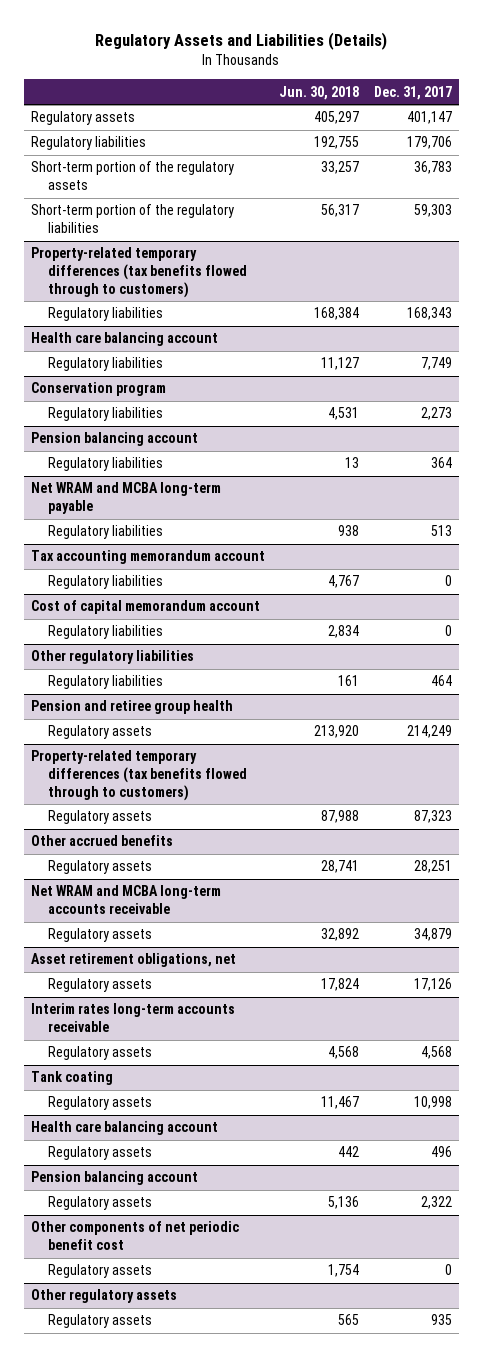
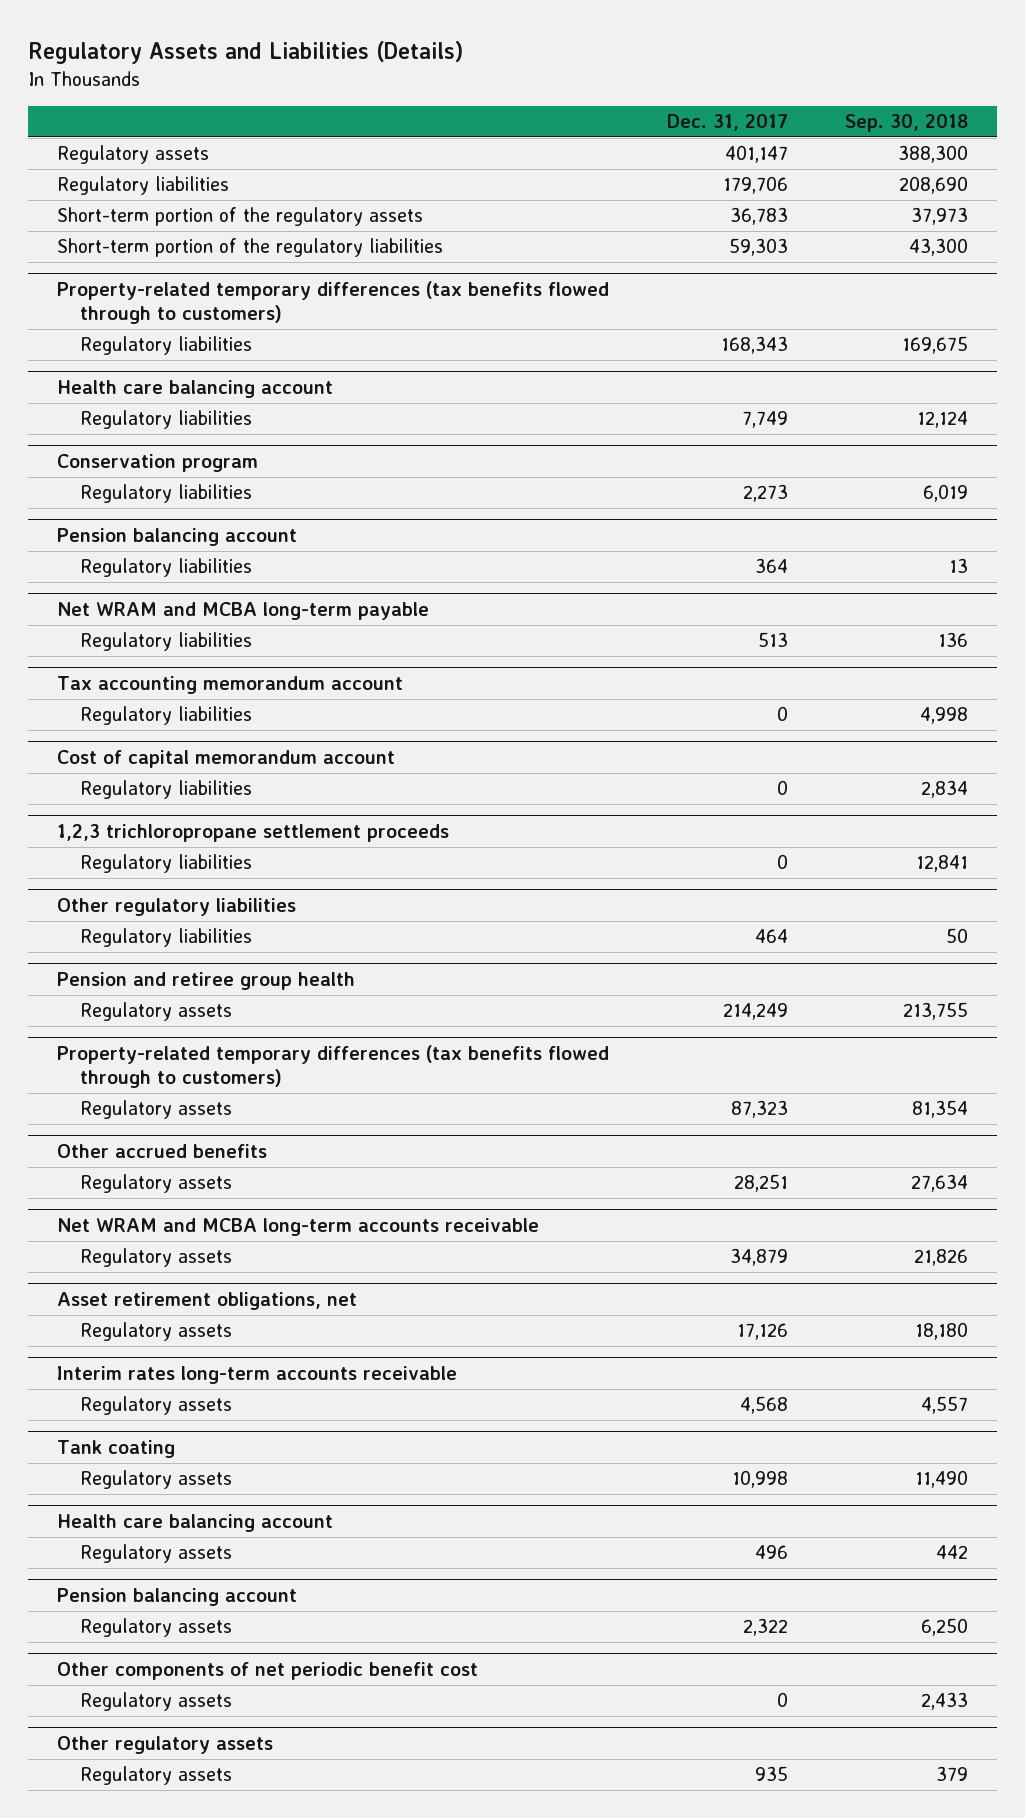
[279,85,360,100] Jun. 30, 2018 -> none
none -> [845,113,969,132] Sep. 30, 2018
none -> [57,824,450,843] 1,2,3 trichloropropane settlement proceeds
none -> [80,854,253,874] Regulatory liabilities

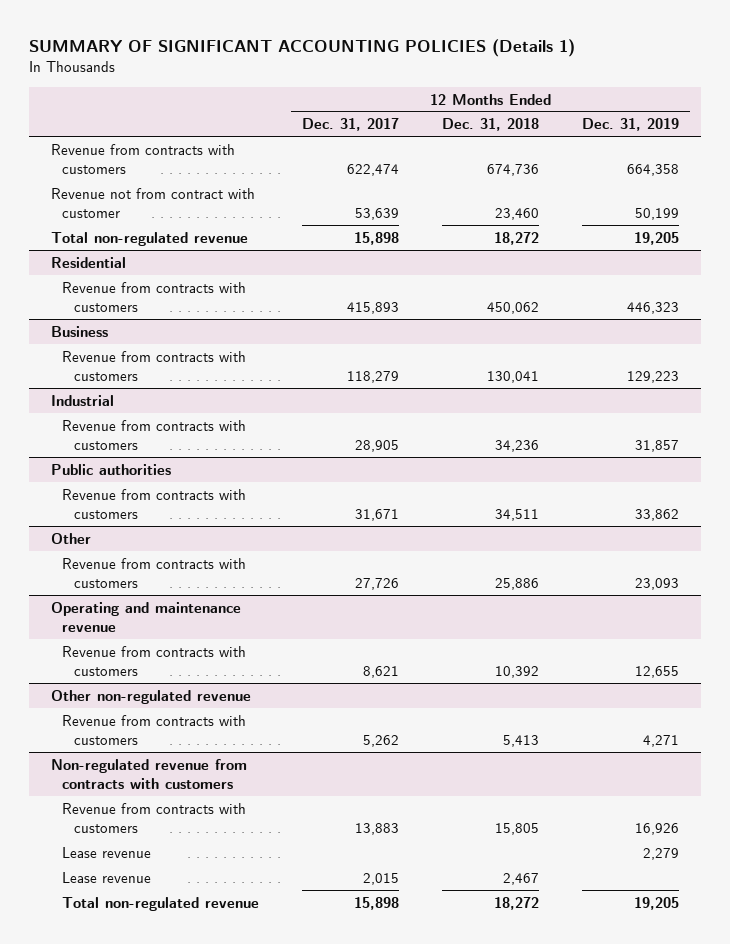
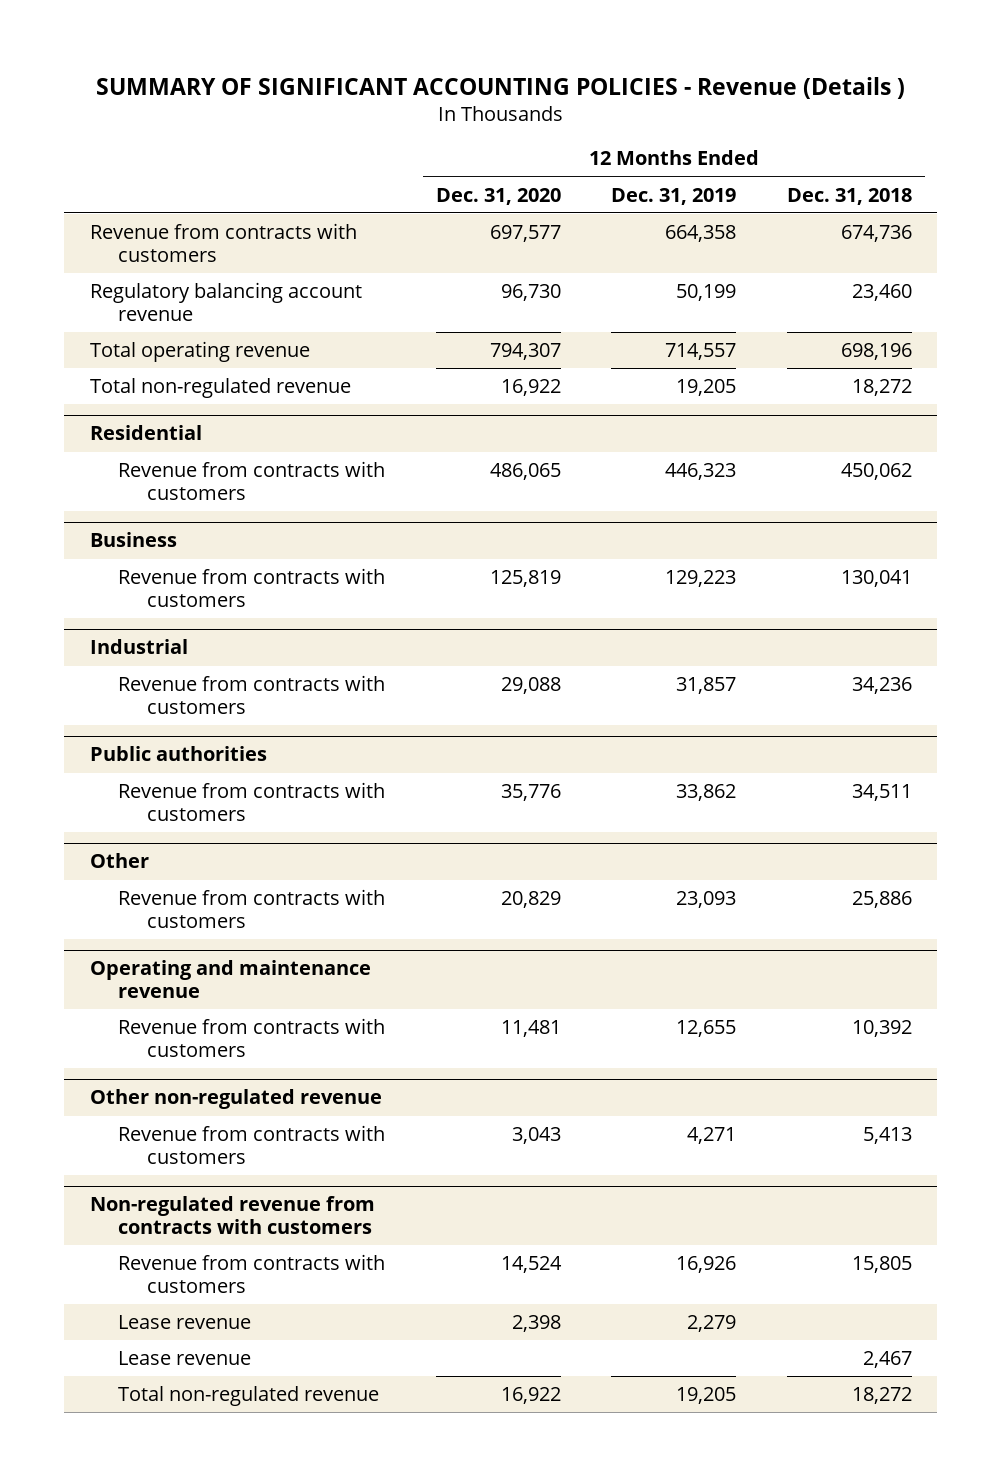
[29,39,576,58] SUMMARY OF SIGNIFICANT ACCOUNTING POLICIES (Details 1) -> [95,76,905,99] SUMMARY OF SIGNIFICANT ACCOUNTING POLICIES - Revenue (Details )
[302,118,400,132] Dec. 31, 2017 -> none
none -> [435,187,561,205] Dec. 31, 2020
[50,187,255,218] Revenue not from contract with customer -> [89,282,362,321] Regulatory balancing account revenue
none -> [89,341,310,363] Total operating revenue

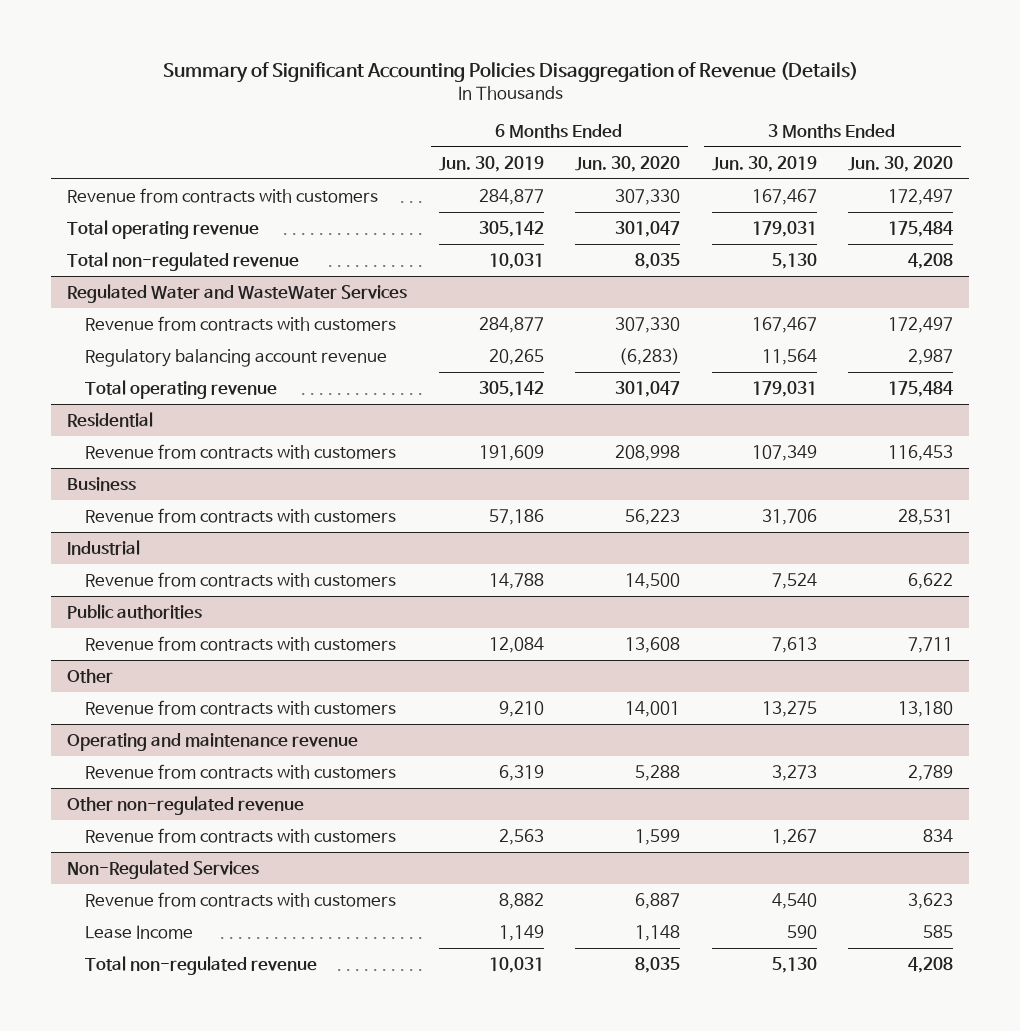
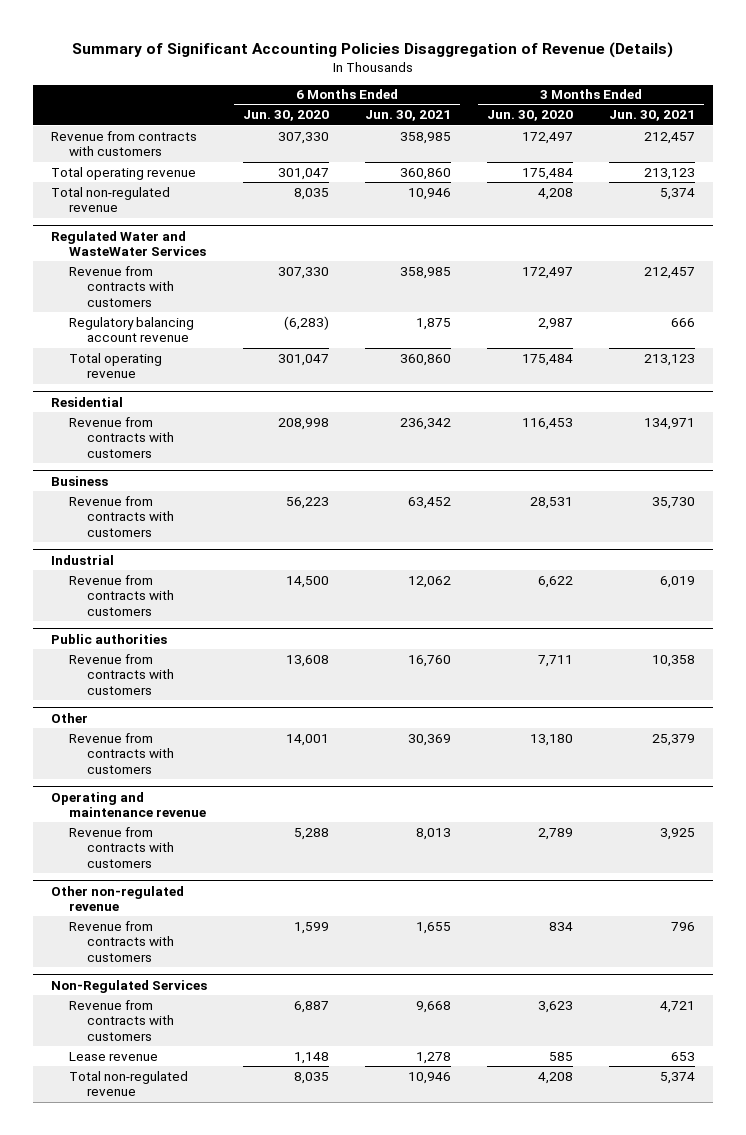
[438,155,544,172] Jun. 30, 2019 -> none
[711,155,817,172] Jun. 30, 2019 -> none
none -> [364,110,451,122] Jun. 30, 2021
none -> [608,110,695,122] Jun. 30, 2021
[84,924,193,939] Lease Income -> [68,1051,158,1061] Lease revenue

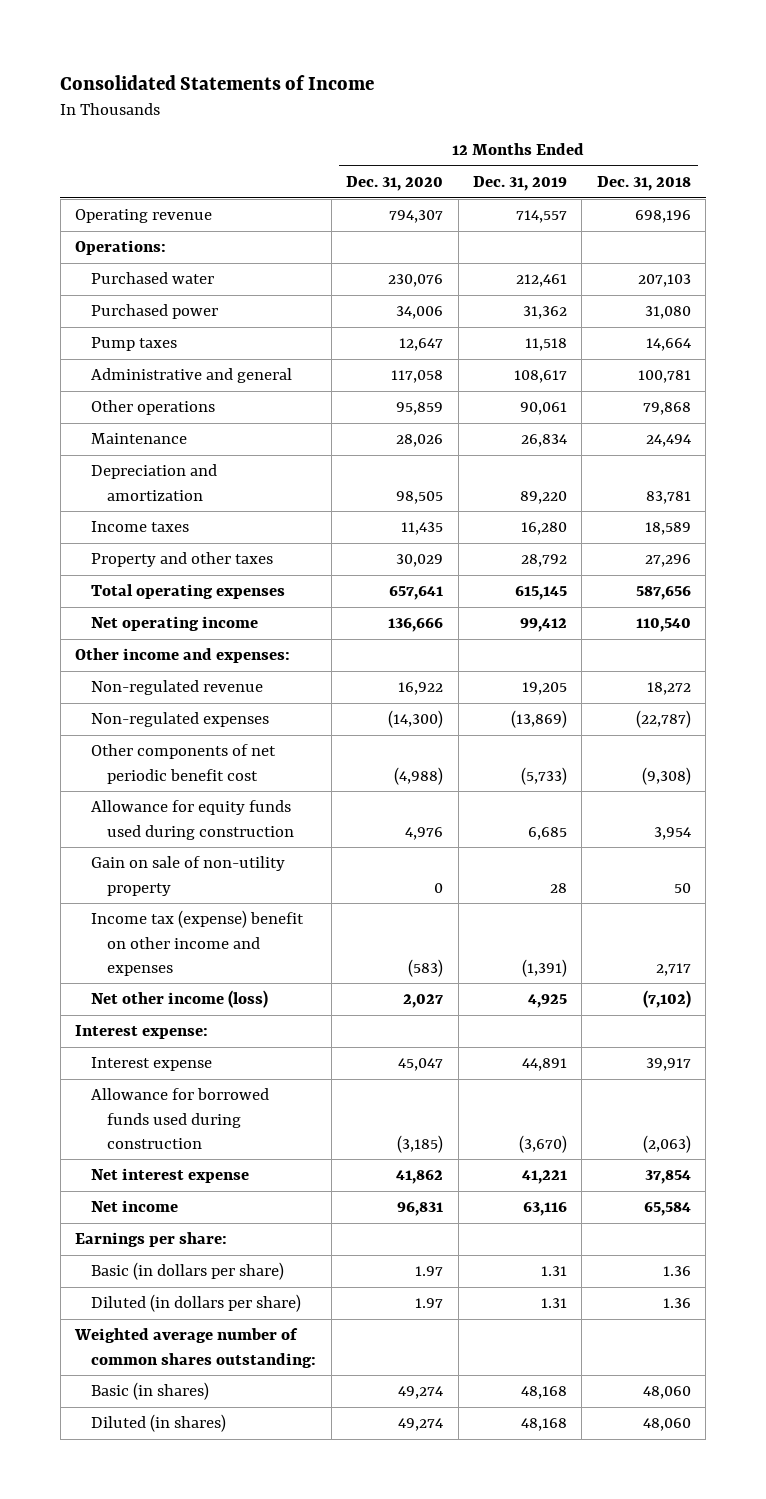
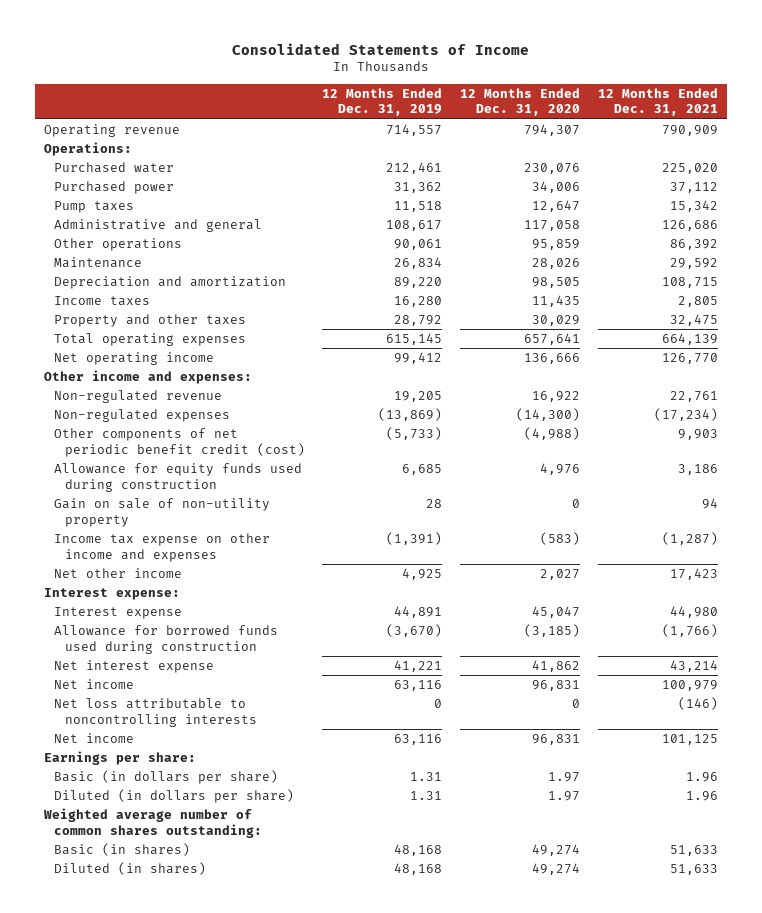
[596,176,691,192] Dec. 31, 2018 -> none
none -> [597,87,718,117] 12 Months Ended Dec. 31, 2021
[91,744,277,784] Other components of net periodic benefit cost -> [54,428,305,457] Other components of net periodic benefit credit (cost)
[91,910,305,976] Income tax (expense) benefit on other income and expenses -> [54,533,271,562] Income tax expense on other income and expenses
[91,990,269,1009] Net other income (loss) -> [54,568,183,579] Net other income
none -> [54,698,257,727] Net loss attributable to noncontrolling interests
none -> [54,733,135,744] Net income

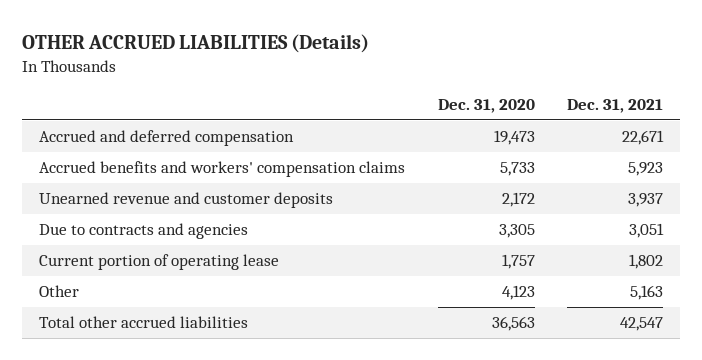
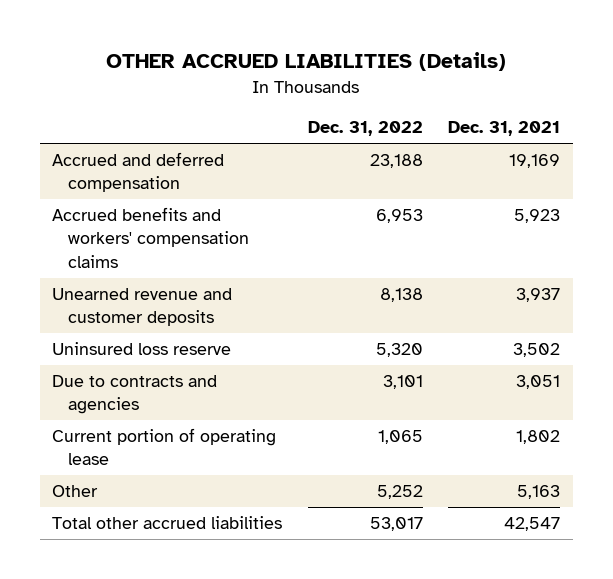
[437,99,535,114] Dec. 31, 2020 -> none
none -> [307,121,423,137] Dec. 31, 2022
[622,130,665,146] 22,671 -> [509,154,561,169] 19,169
none -> [52,342,232,356] Uninsured loss reserve

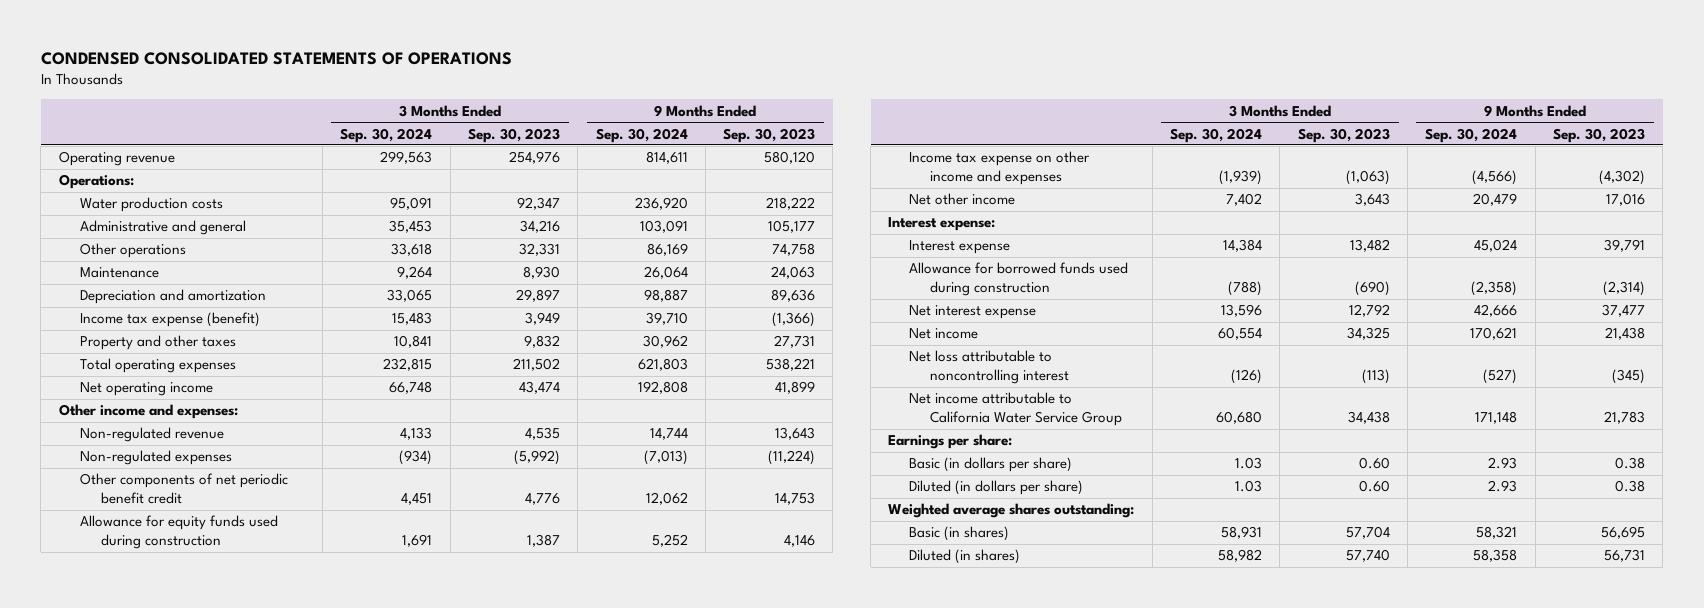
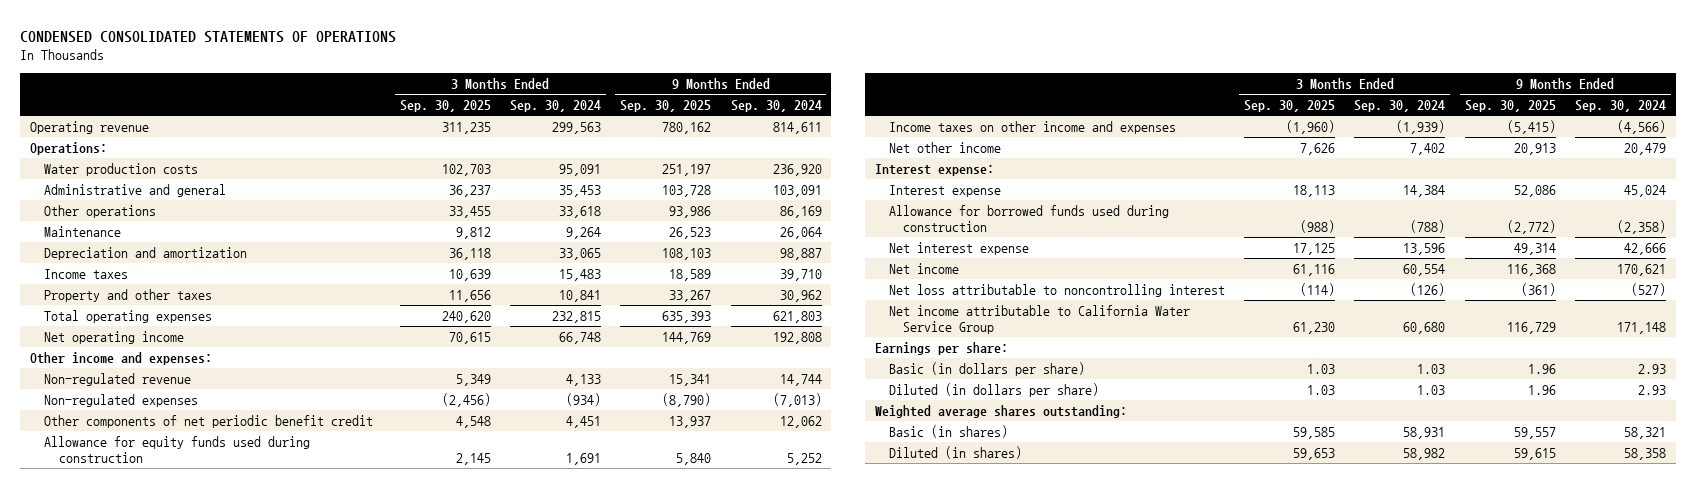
[467,127,560,143] Sep. 30, 2023 -> none
[723,127,816,143] Sep. 30, 2023 -> none
none -> [399,100,491,113] Sep. 30, 2025
none -> [620,100,712,113] Sep. 30, 2025
[79,312,260,328] Income tax expense (benefit) -> [44,268,129,279] Income taxes
[909,151,1091,186] Income tax expense on other income and expenses -> [888,120,1176,134] Income taxes on other income and expenses

